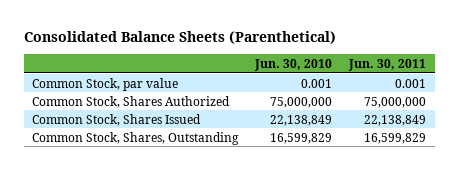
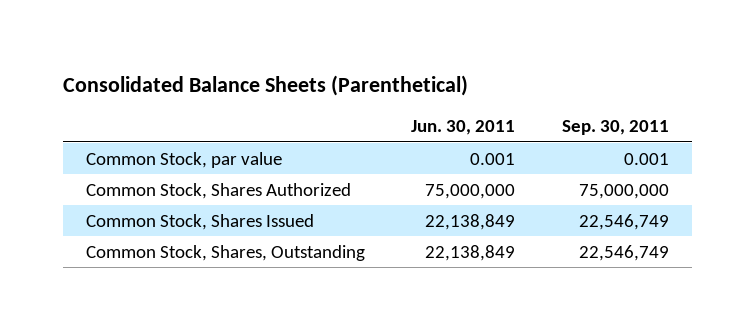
[254,58,333,71] Jun. 30, 2010 -> none
none -> [561,120,669,136] Sep. 30, 2011
[364,132,427,144] 16,599,829 -> [425,244,516,261] 22,138,849

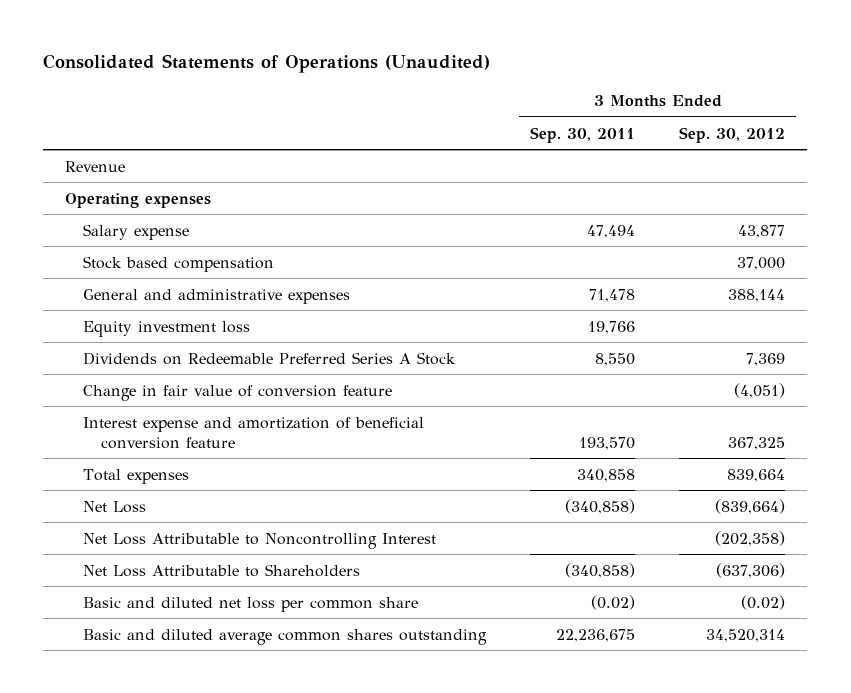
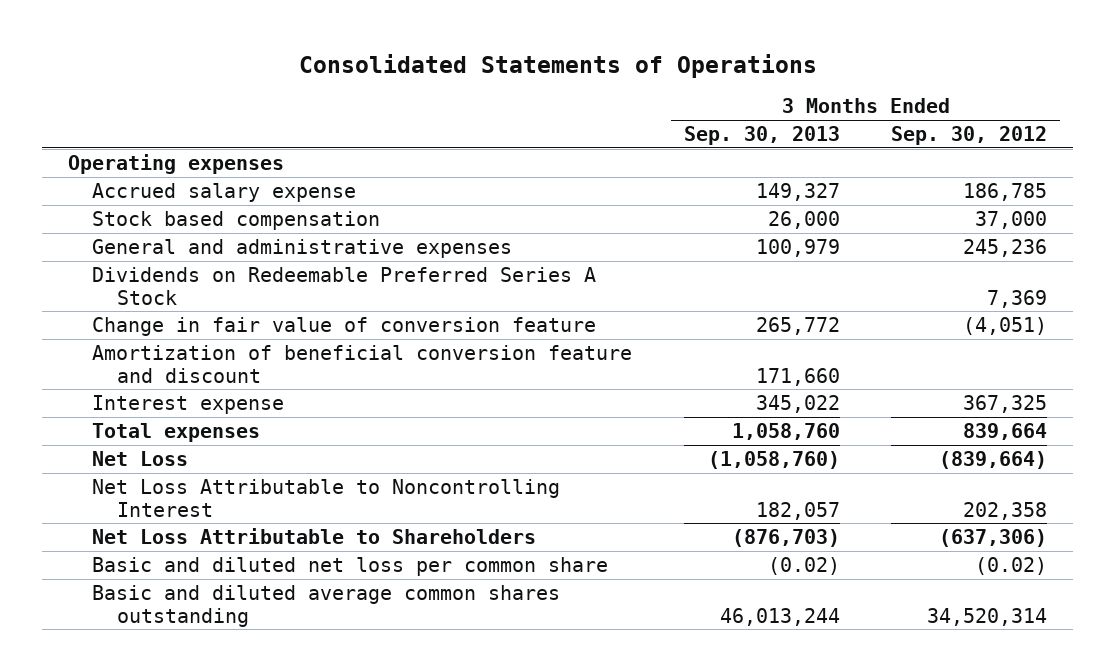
[43,54,491,74] Consolidated Statements of Operations (Unaudited) -> [298,53,817,78] Consolidated Statements of Operations
[530,126,636,143] Sep. 30, 2011 -> none
none -> [683,126,840,146] Sep. 30, 2013
[65,160,126,172] Revenue -> none
[83,223,190,240] Salary expense -> [92,183,357,203] Accrued salary expense
[738,224,786,238] 43,877 -> [963,183,1048,202] 186,785
[83,320,251,337] Equity investment loss -> none
[728,288,786,302] 388,144 -> [963,239,1048,258] 245,236
none -> [92,345,633,383] Amortization of beneficial conversion feature and discount
[83,416,425,449] Interest expense and amortization of beneficial conversion feature -> [92,395,285,415] Interest expense
[715,530,786,546] (202,358) -> [963,501,1048,520] 202,358

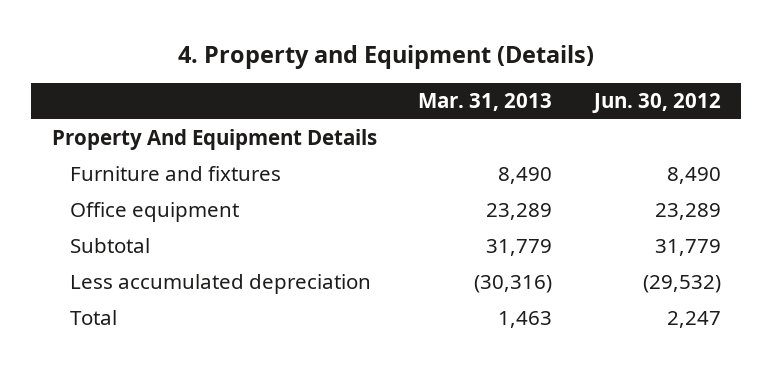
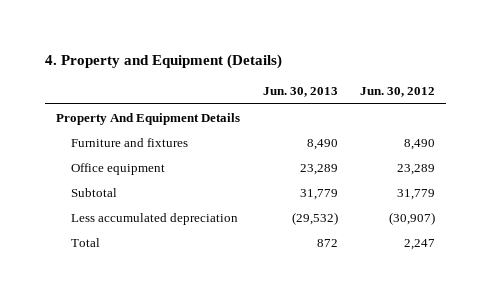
[418,93,553,112] Mar. 31, 2013 -> none
none -> [262,87,338,98] Jun. 30, 2013
[642,275,721,294] (29,532) -> [389,211,436,225] (30,907)

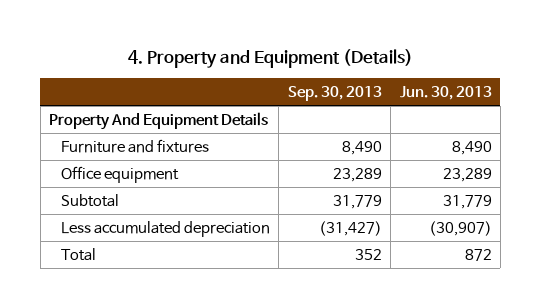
[360,87,436,98] Jun. 30, 2012 -> none
none -> [287,85,382,101] Sep. 30, 2013
[291,211,338,225] (29,532) -> [428,220,492,236] (30,907)

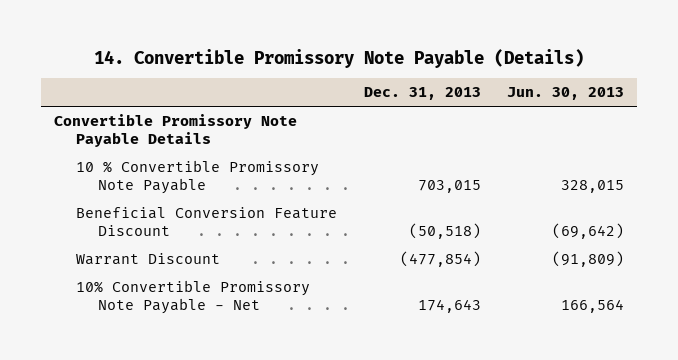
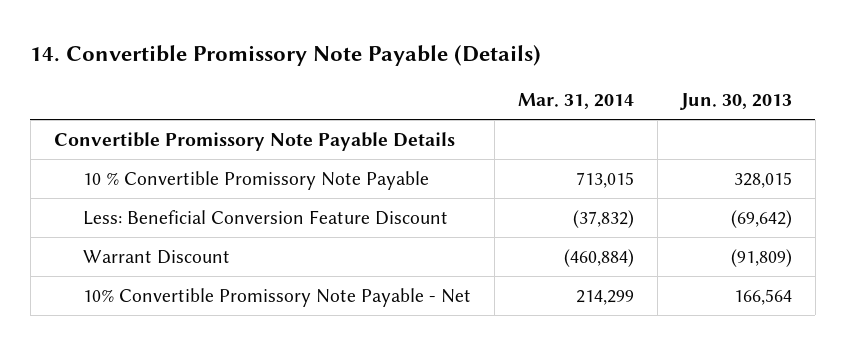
[363,87,481,101] Dec. 31, 2013 -> none
none -> [517,93,634,110] Mar. 31, 2014
[75,207,337,236] Beneficial Conversion Feature Discount -> [82,209,448,225] Less: Beneficial Conversion Feature Discount

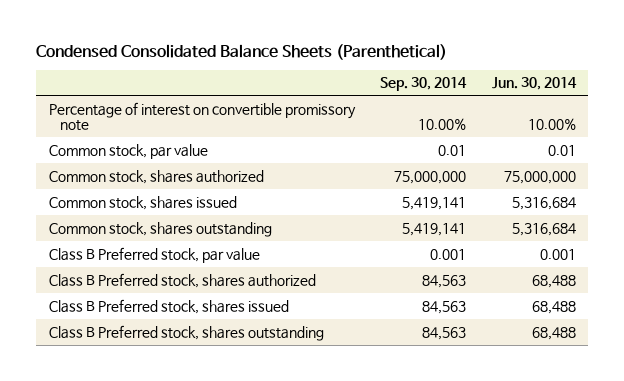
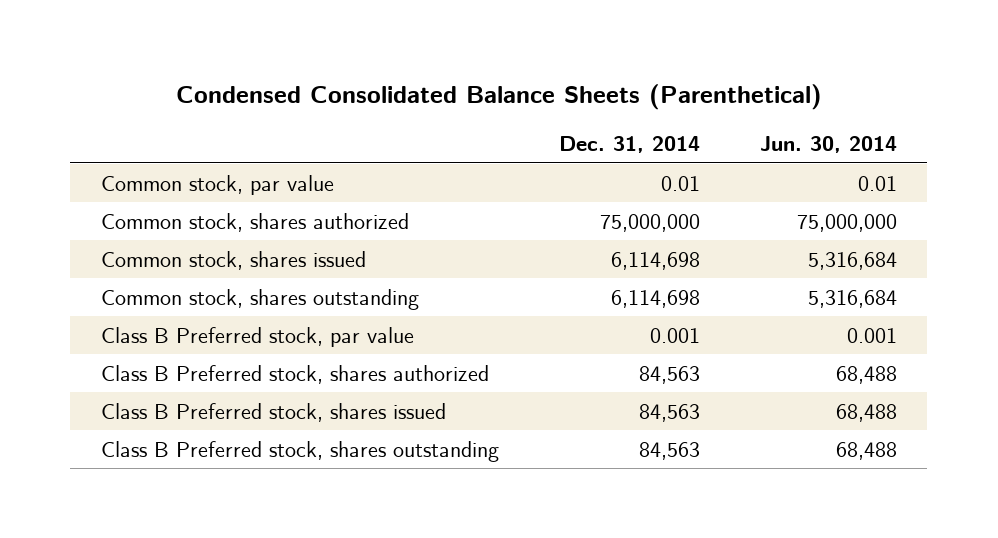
[380,77,468,92] Sep. 30, 2014 -> none
none -> [558,136,700,154] Dec. 31, 2014
[48,101,356,131] Percentage of interest on convertible promissory note -> none

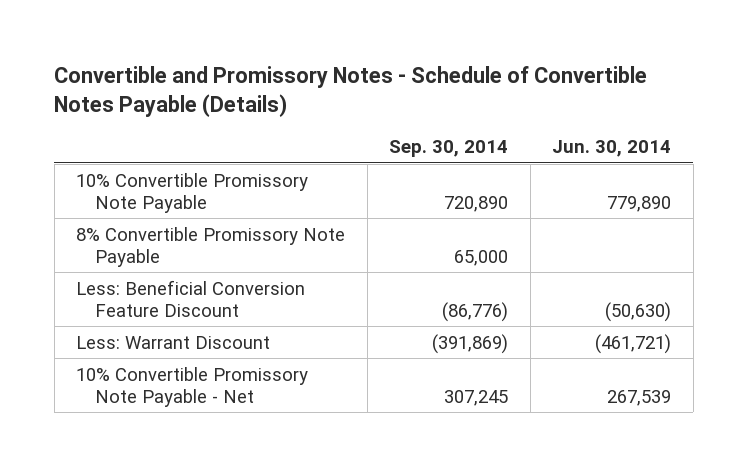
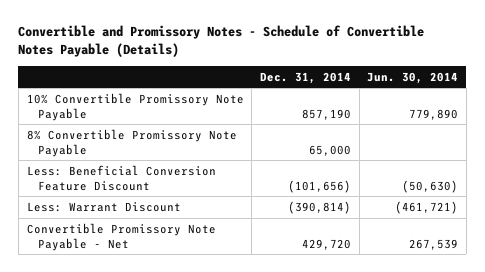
[389,140,509,158] Sep. 30, 2014 -> none
none -> [259,71,351,84] Dec. 31, 2014
[76,366,309,407] 10% Convertible Promissory Note Payable - Net -> [26,222,216,251] Convertible Promissory Note Payable - Net

